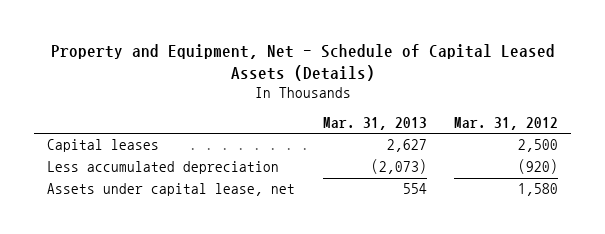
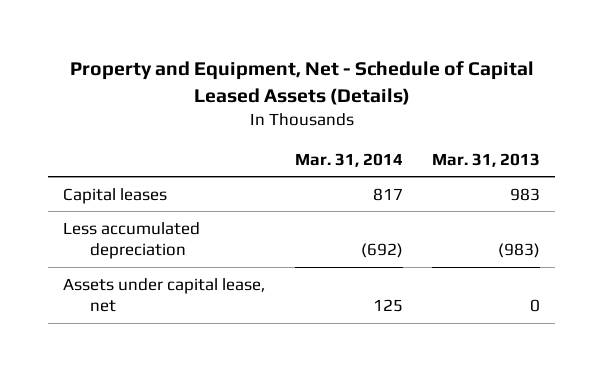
[453,117,558,131] Mar. 31, 2012 -> none
none -> [294,152,403,167] Mar. 31, 2014
[386,139,427,153] 2,627 -> [509,187,540,201] 983
[370,159,427,175] (2,073) -> [497,243,540,259] (983)
[402,183,427,195] 554 -> [529,299,540,313] 0

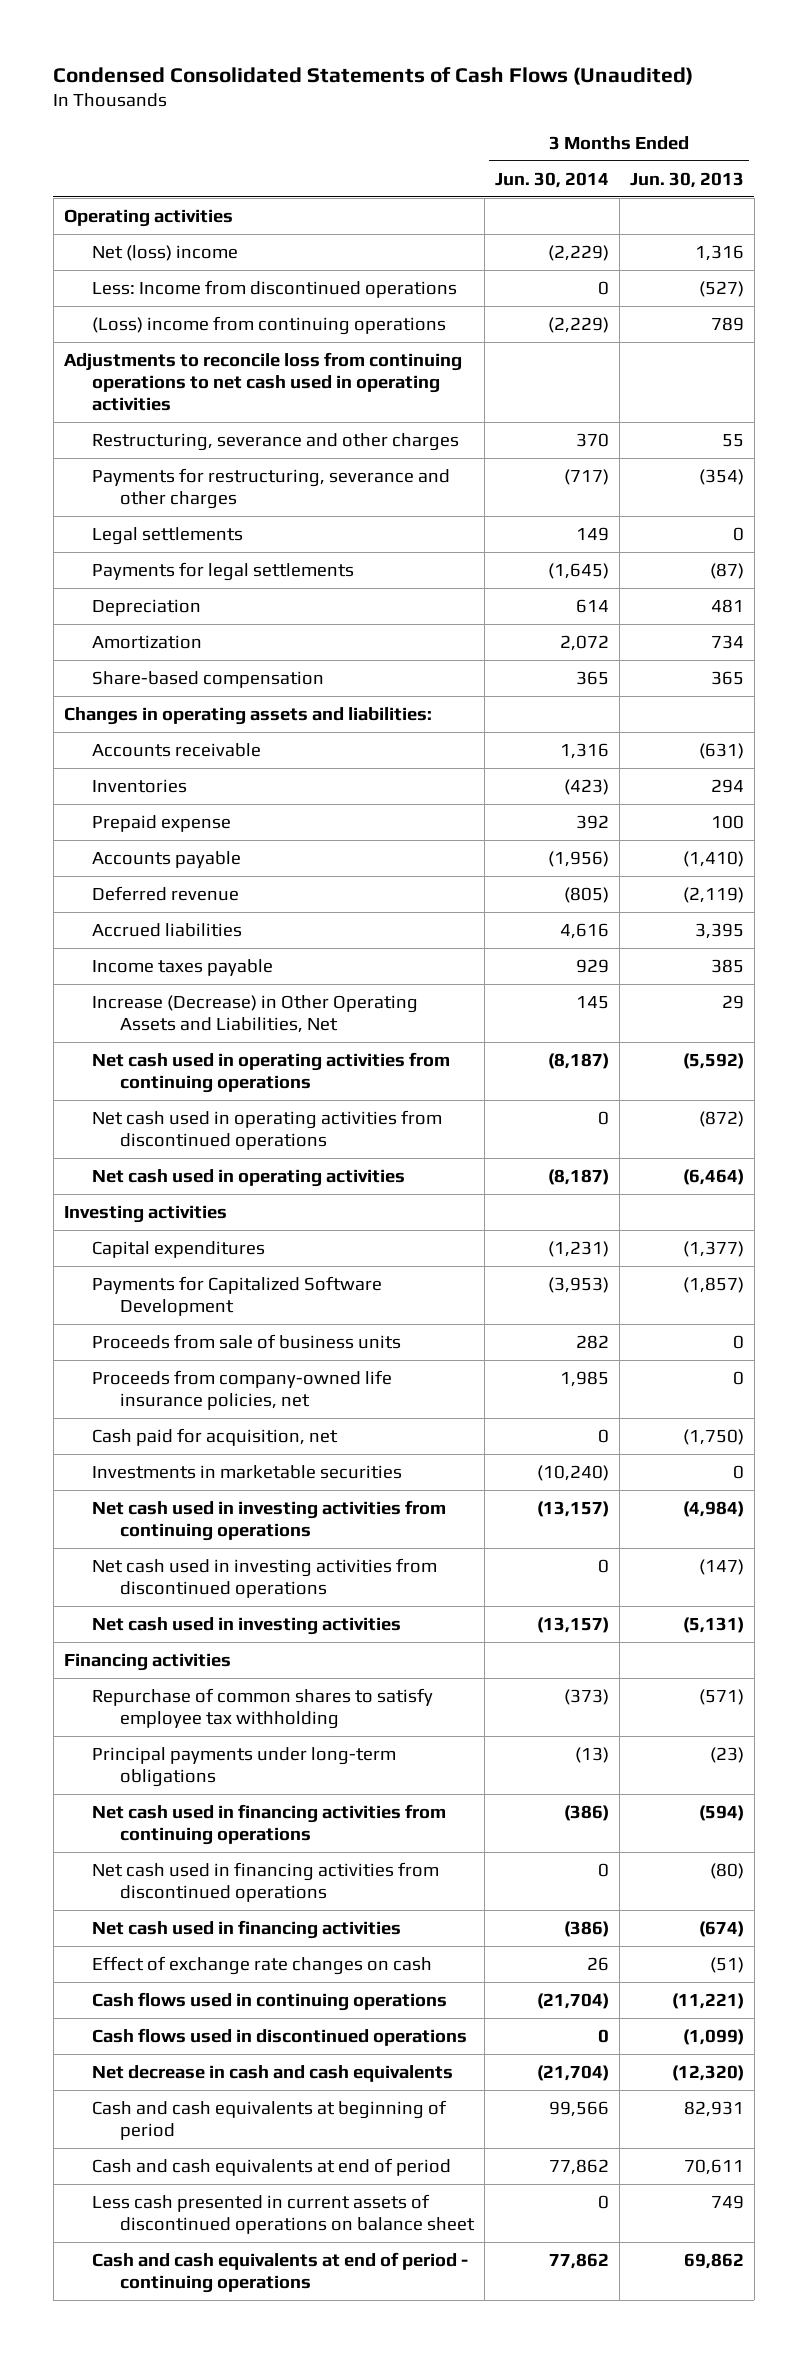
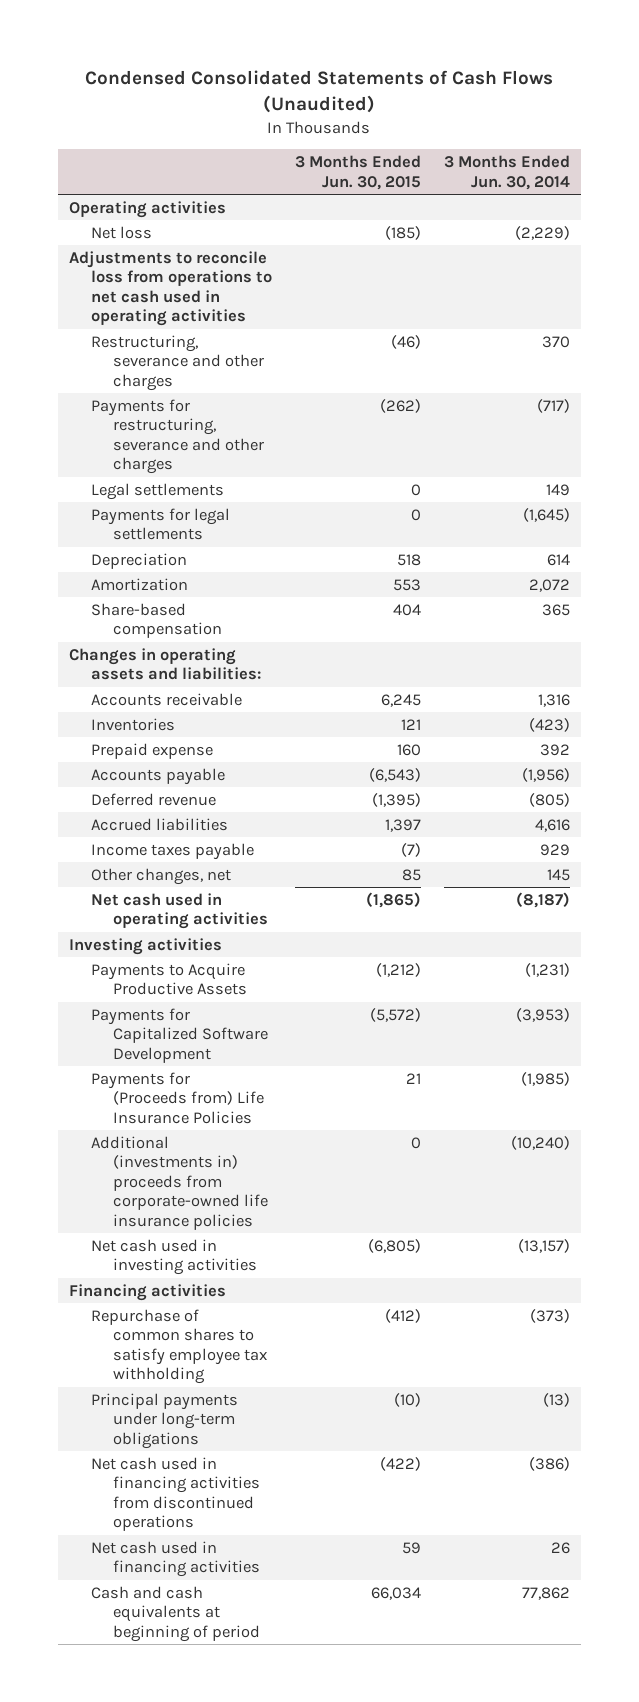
[629,171,744,188] Jun. 30, 2013 -> none
none -> [294,155,421,190] 3 Months Ended Jun. 30, 2015
[91,279,457,298] Less: Income from discontinued operations -> none
[91,315,446,335] (Loss) income from continuing operations -> none
[91,244,238,261] Net (loss) income -> [91,225,153,239] Net loss
[63,351,462,411] Adjustments to reconcile loss from continuing operations to net cash used in operating activities -> [69,250,273,327] Adjustments to reconcile loss from operations to net cash used in operating activities
[91,1051,450,1093] Net cash used in operating activities from continuing operations -> none
[91,1109,442,1150] Net cash used in operating activities from discontinued operations -> none
[91,994,418,1033] Increase (Decrease) in Other Operating Assets and Liabilities, Net -> [91,867,232,885] Other changes, net
[91,1240,265,1258] Capital expenditures -> [91,962,248,996] Payments to Acquire Productive Assets
[91,1333,401,1349] Proceeds from sale of business units -> none
[91,1427,338,1446] Cash paid for acquisition, net -> none
[91,1499,446,1541] Net cash used in investing activities from continuing operations -> none
[91,1557,437,1598] Net cash used in investing activities from discontinued operations -> none
[91,1369,392,1410] Proceeds from company-owned life insurance policies, net -> [91,1071,265,1124] Payments for (Proceeds from) Life Insurance Policies
[559,1370,609,1387] 1,985 -> [520,1071,570,1086] (1,985)
[91,1464,402,1479] Investments in marketable securities -> [91,1135,269,1230] Additional (investments in) proceeds from corporate-owned life insurance policies
[91,1803,446,1845] Net cash used in financing activities from continuing operations -> none
[91,1955,432,1975] Effect of exchange rate changes on cash -> none
[91,1991,447,2011] Cash flows used in continuing operations -> none
[91,2027,467,2046] Cash flows used in discontinued operations -> none
[91,2064,453,2082] Net decrease in cash and cash equivalents -> none
[91,2157,451,2176] Cash and cash equivalents at end of period -> none
[91,2193,475,2234] Less cash presented in current assets of discontinued operations on balance sheet -> none
[91,2251,468,2293] Cash and cash equivalents at end of period - continuing operations -> none
[597,1862,609,1877] 0 -> [528,1456,570,1471] (386)
[563,1920,609,1937] (386) -> [550,1541,570,1554] 26
[548,2100,609,2117] 99,566 -> [521,1586,570,1600] 77,862

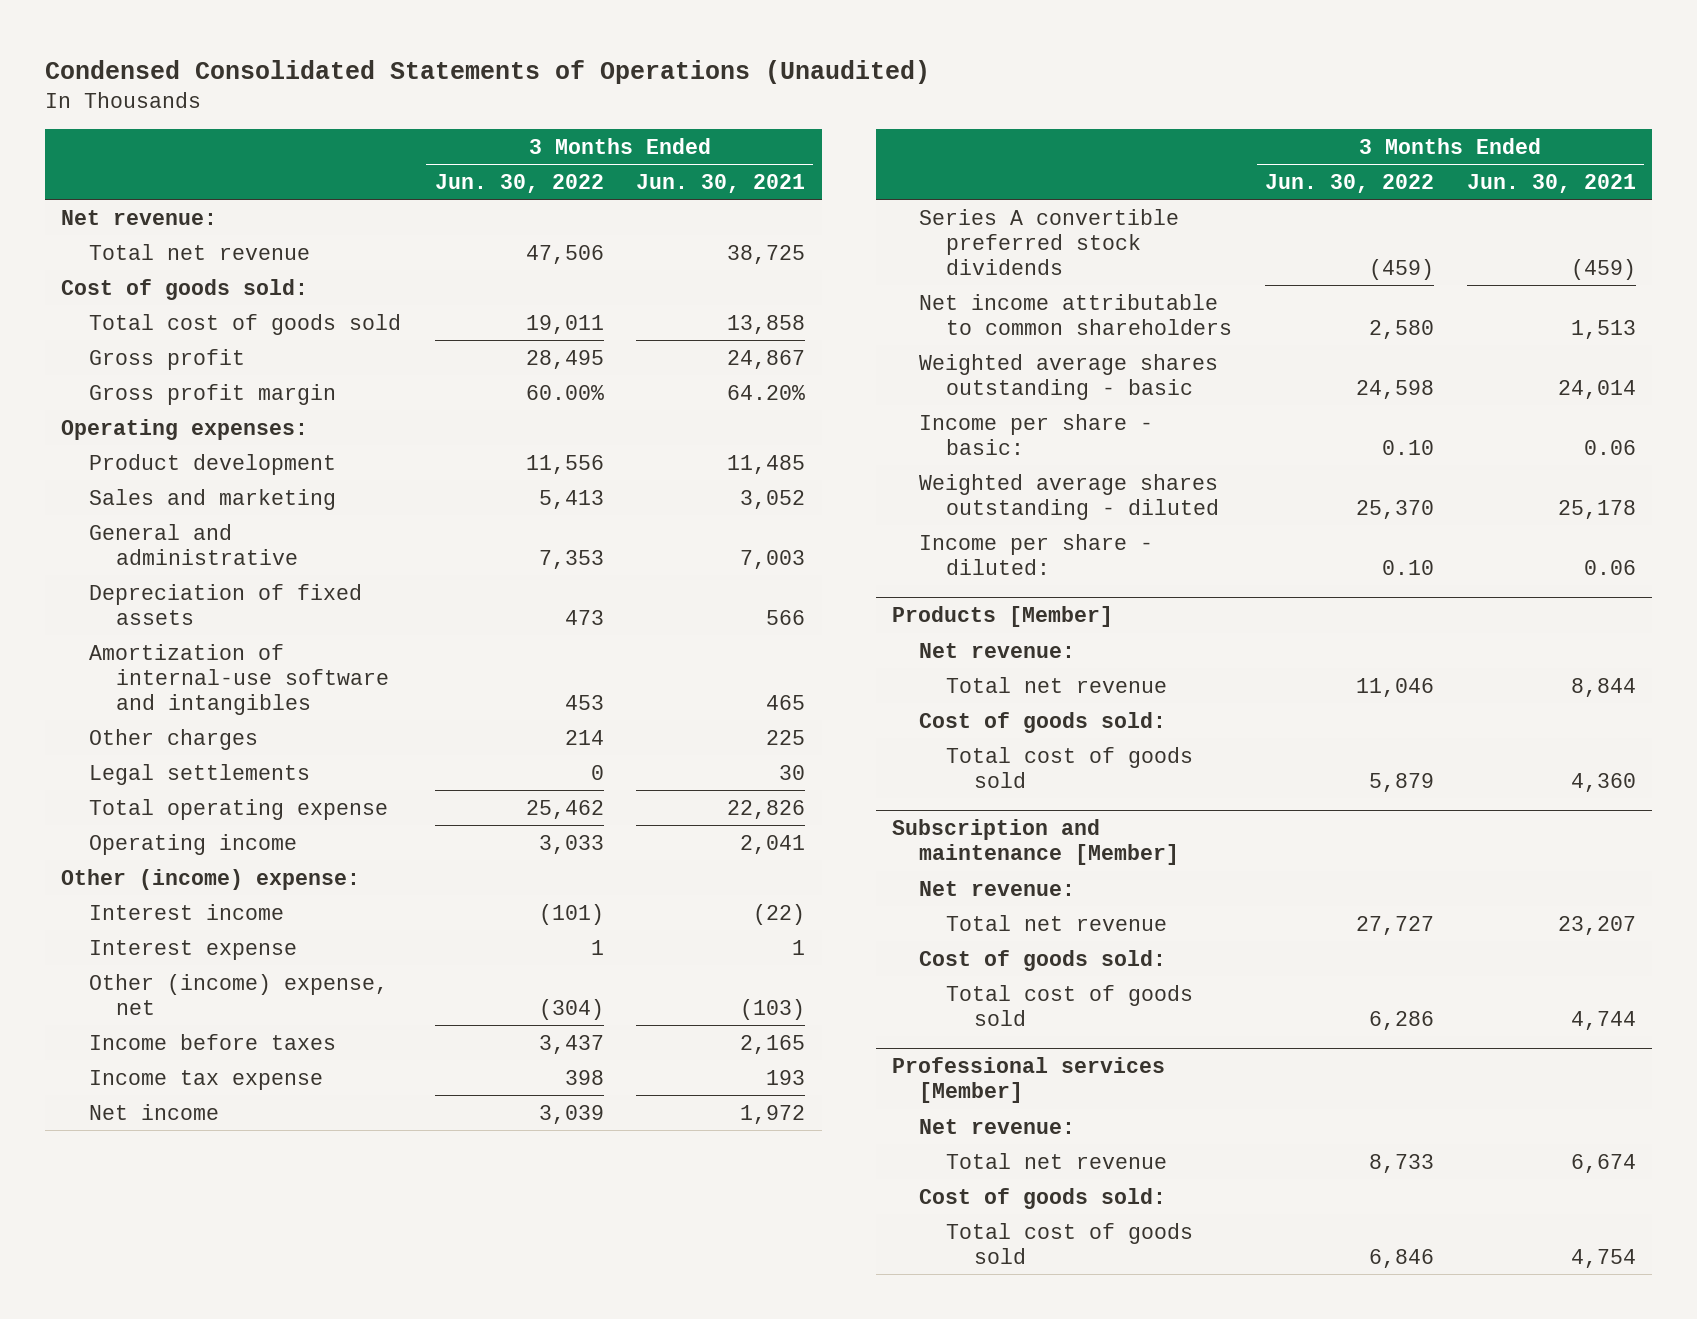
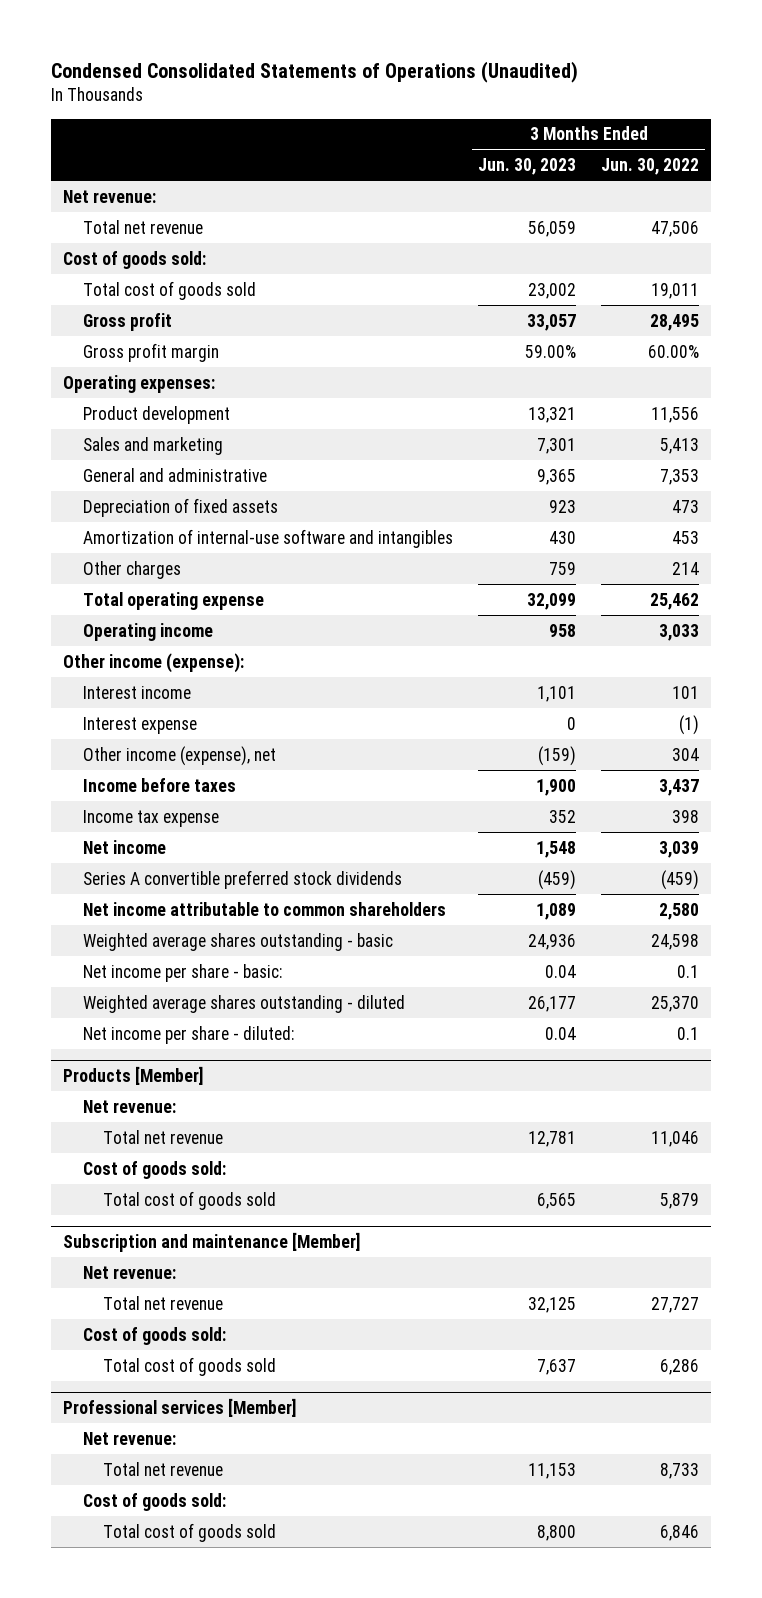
[636,173,806,193] Jun. 30, 2021 -> none
none -> [478,157,577,175] Jun. 30, 2023
[88,763,310,785] Legal settlements -> none
[61,868,361,890] Other (income) expense: -> [63,652,245,673] Other income (expense):
[538,903,604,925] (101) -> [671,685,699,699] 101
[590,939,604,955] 1 -> [678,714,699,735] (1)
[88,973,388,1015] Other (income) expense, net -> [83,745,277,766] Other income (expense), net
[538,998,604,1020] (304) -> [671,747,699,761] 304
[919,413,1154,455] Income per share - basic: -> [83,963,283,982] Net income per share - basic:
[1382,439,1435,455] 0.10 -> [676,964,699,978] 0.1
[919,533,1154,575] Income per share - diluted: -> [83,1025,295,1044] Net income per share - diluted:
[1382,559,1435,575] 0.10 -> [676,1026,699,1040] 0.1

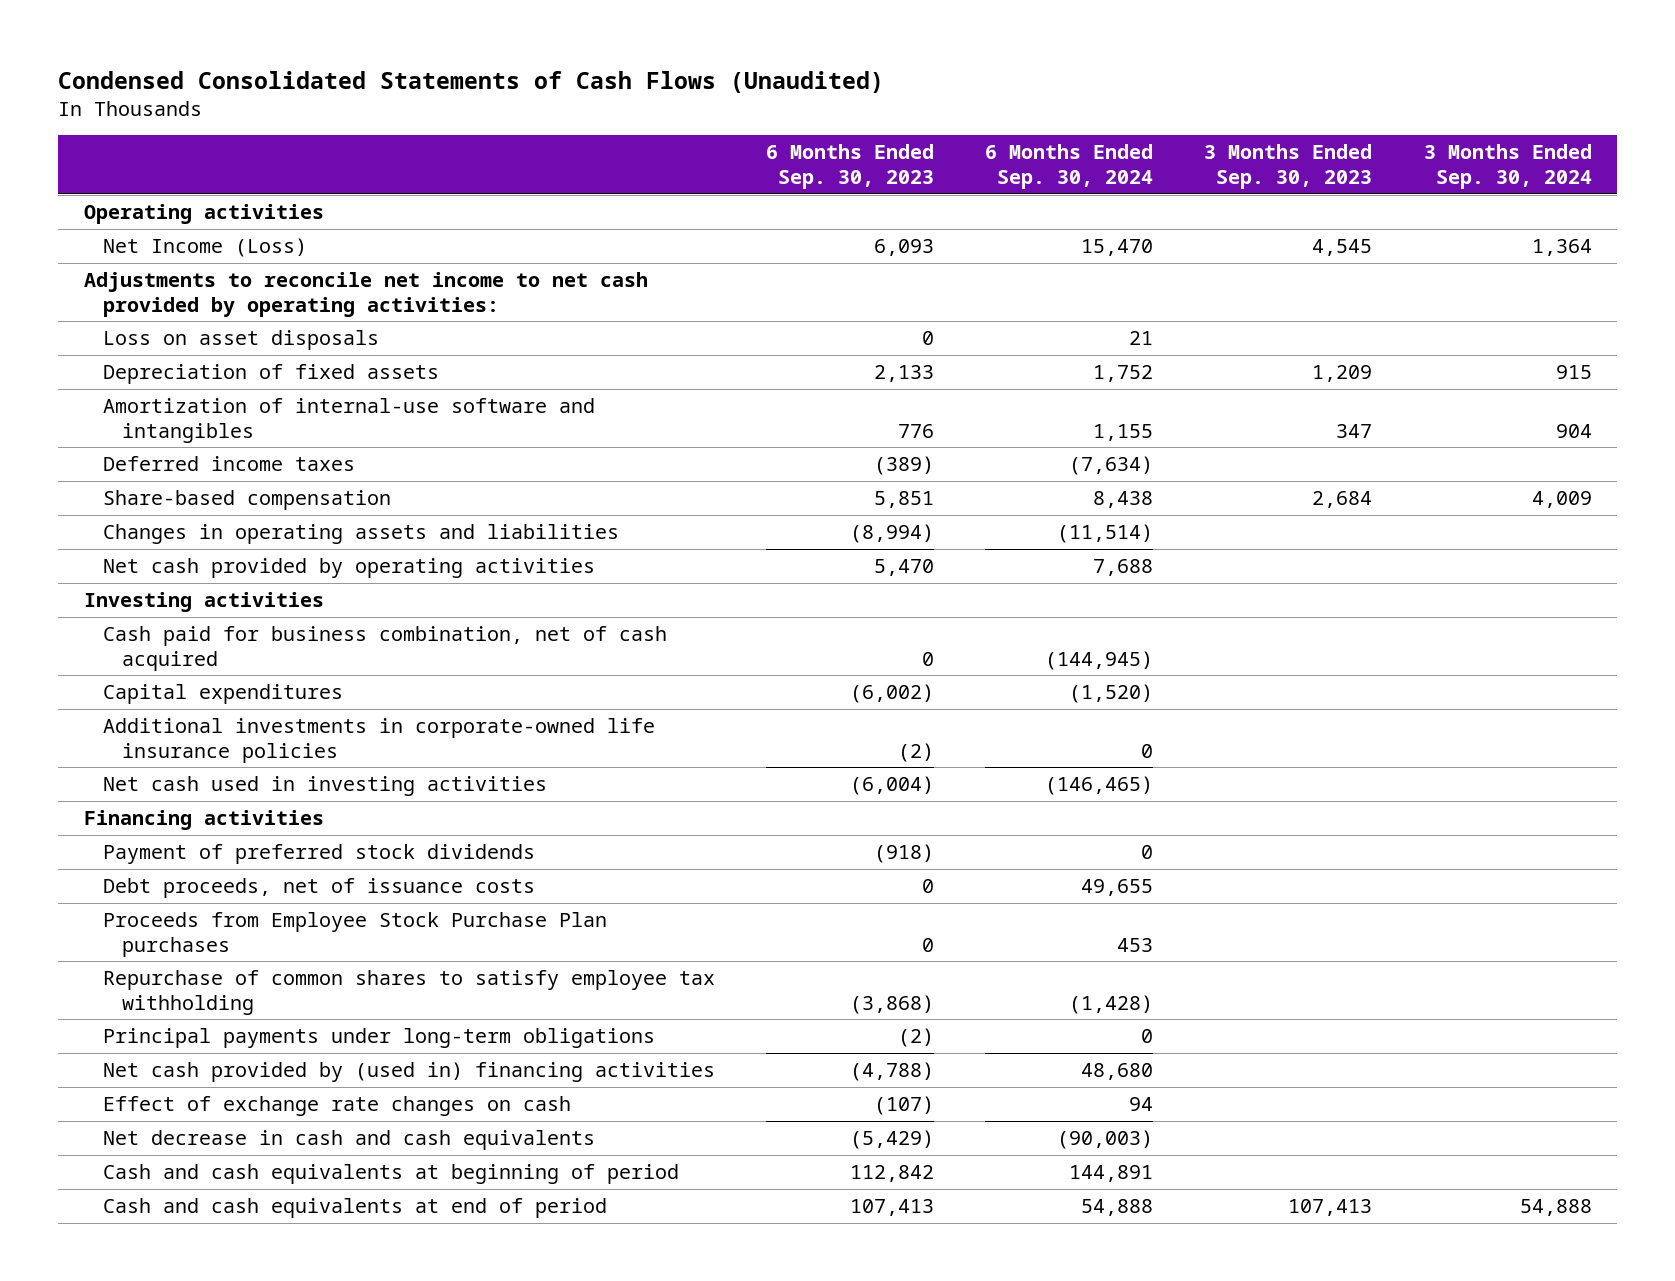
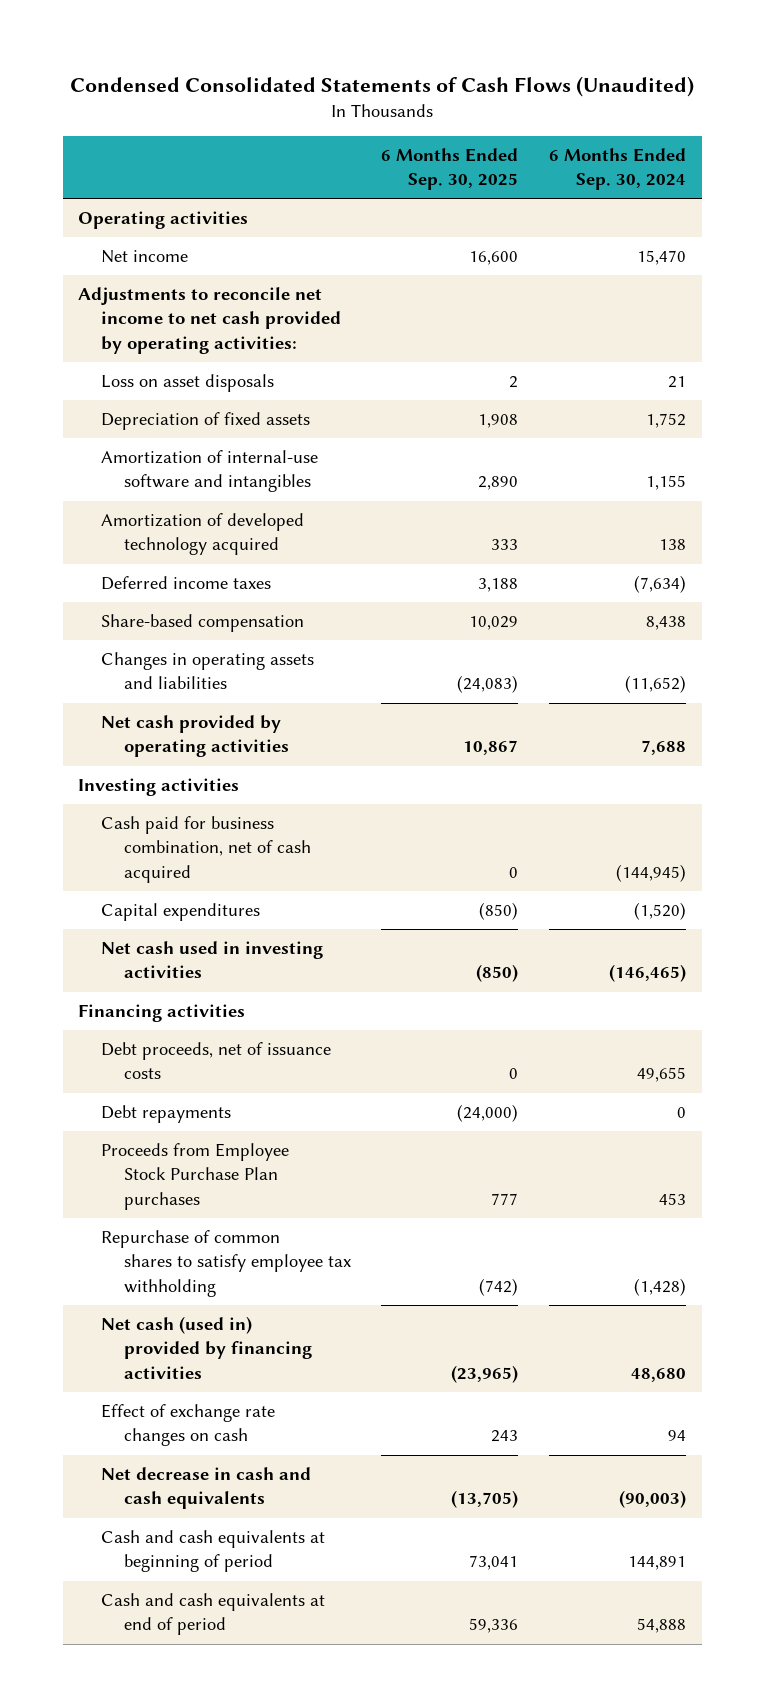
[766,144,935,190] 6 Months Ended Sep. 30, 2023 -> none
[1204,144,1373,190] 3 Months Ended Sep. 30, 2023 -> none
[1423,144,1592,190] 3 Months Ended Sep. 30, 2024 -> none
none -> [381,148,519,191] 6 Months Ended Sep. 30, 2025
[103,238,308,258] Net Income (Loss) -> [100,250,188,264] Net income
none -> [100,513,304,556] Amortization of developed technology acquired
[1057,524,1154,544] (11,514) -> [625,675,687,694] (11,652)
[103,718,656,763] Additional investments in corporate-owned life insurance policies -> none
[103,844,536,865] Payment of preferred stock dividends -> none
none -> [100,1105,231,1124] Debt repayments
[103,1028,656,1049] Principal payments under long-term obligations -> none
[103,1062,716,1083] Net cash provided by (used in) financing activities -> [100,1316,312,1379] Net cash (used in) provided by financing activities

